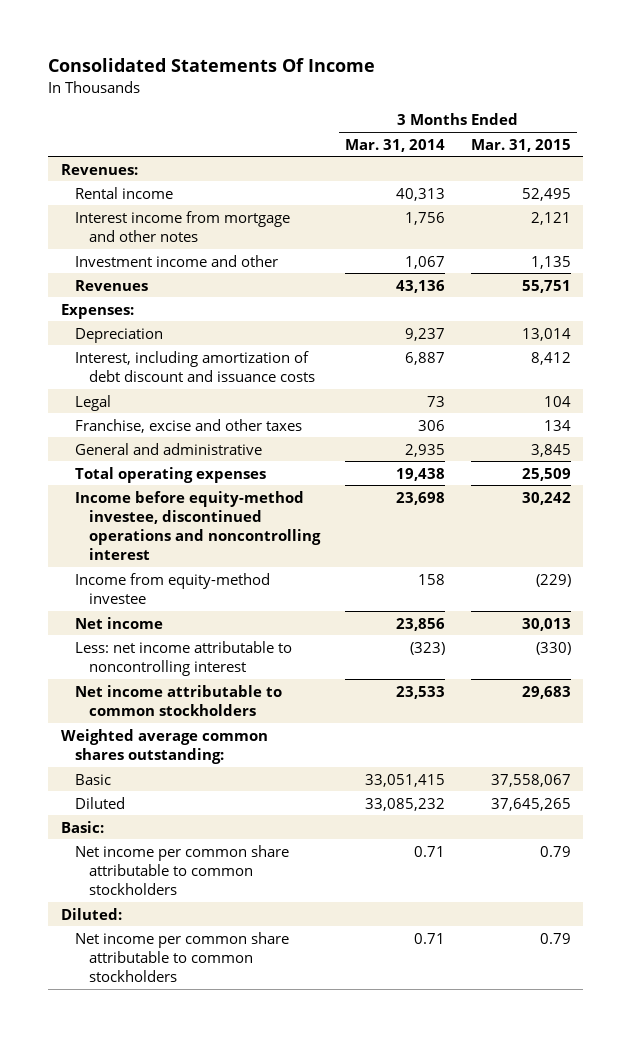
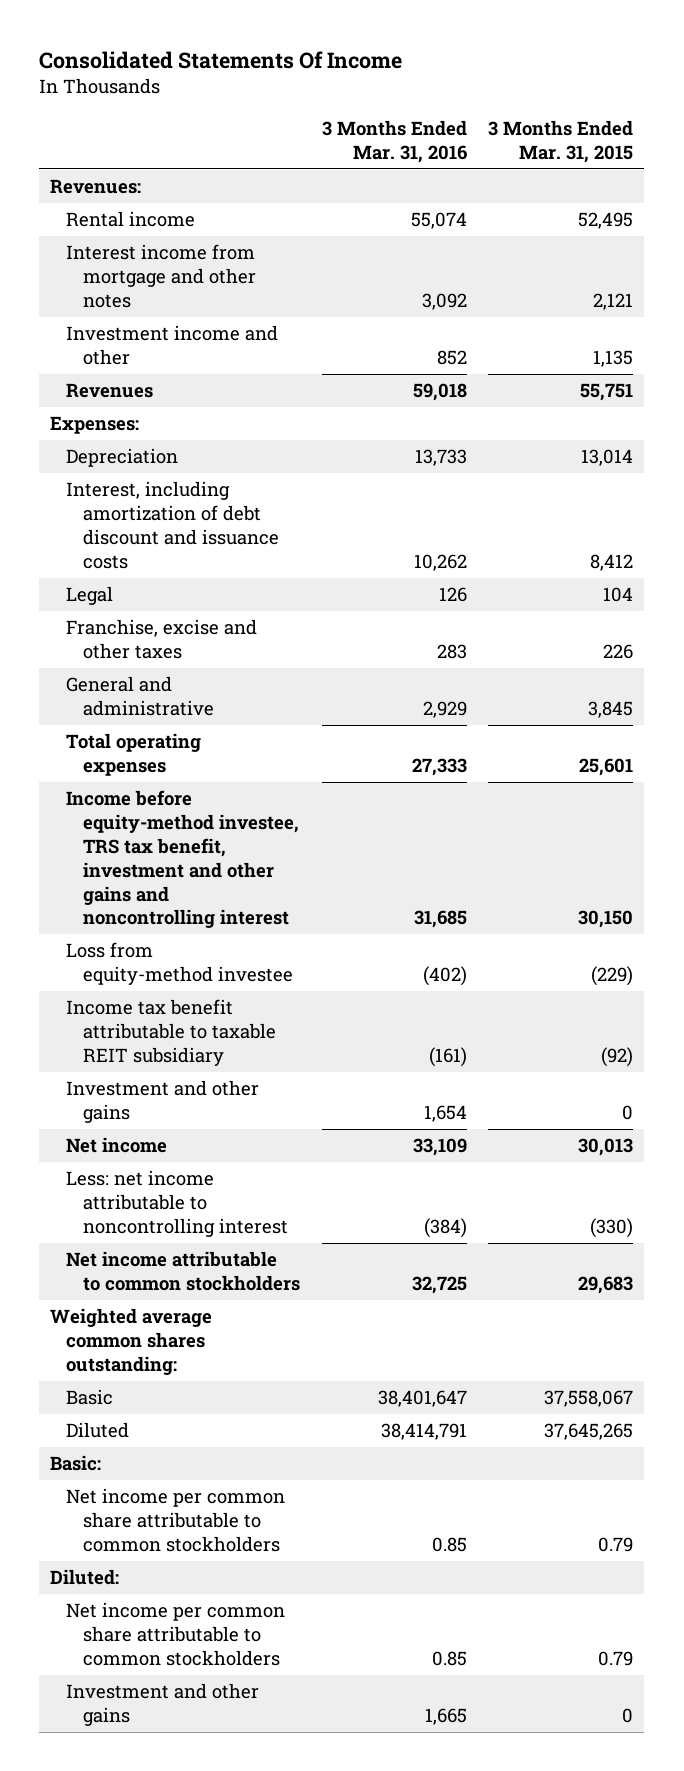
[345,138,446,152] Mar. 31, 2014 -> none
none -> [321,120,467,164] 3 Months Ended Mar. 31, 2016
[543,419,571,431] 134 -> [603,644,634,660] 226
[521,467,571,481] 25,509 -> [579,758,634,777] 25,601
[75,490,322,561] Income before equity-method investee, discontinued operations and noncontrolling interest -> [66,790,299,929] Income before equity-method investee, TRS tax benefit, investment and other gains and noncontrolling interest
[521,491,571,505] 30,242 -> [578,910,634,929] 30,150
[75,572,271,604] Income from equity-method investee -> [66,942,293,986] Loss from equity-method investee
none -> [66,999,276,1066] Income tax benefit attributable to taxable REIT subsidiary
none -> [66,1080,260,1124] Investment and other gains
none -> [66,1683,260,1727] Investment and other gains

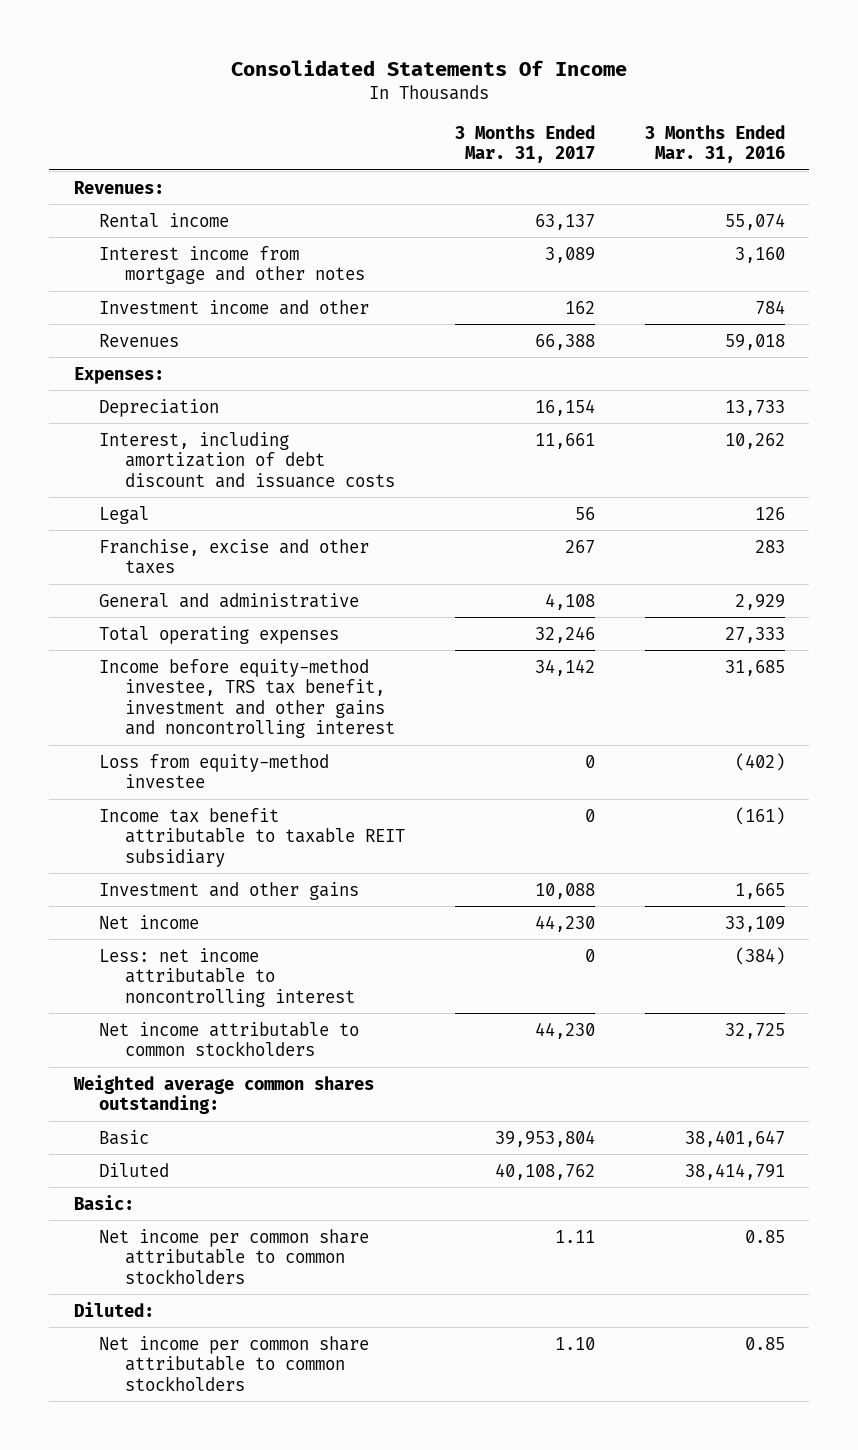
[488,120,634,164] 3 Months Ended Mar. 31, 2015 -> none
none -> [454,124,595,164] 3 Months Ended Mar. 31, 2017
[421,292,467,310] 3,092 -> [734,246,785,263] 3,160
[436,350,467,366] 852 -> [754,299,785,314] 784
[66,1080,260,1124] Investment and other gains -> none
[66,1683,260,1727] Investment and other gains -> [99,881,360,900] Investment and other gains

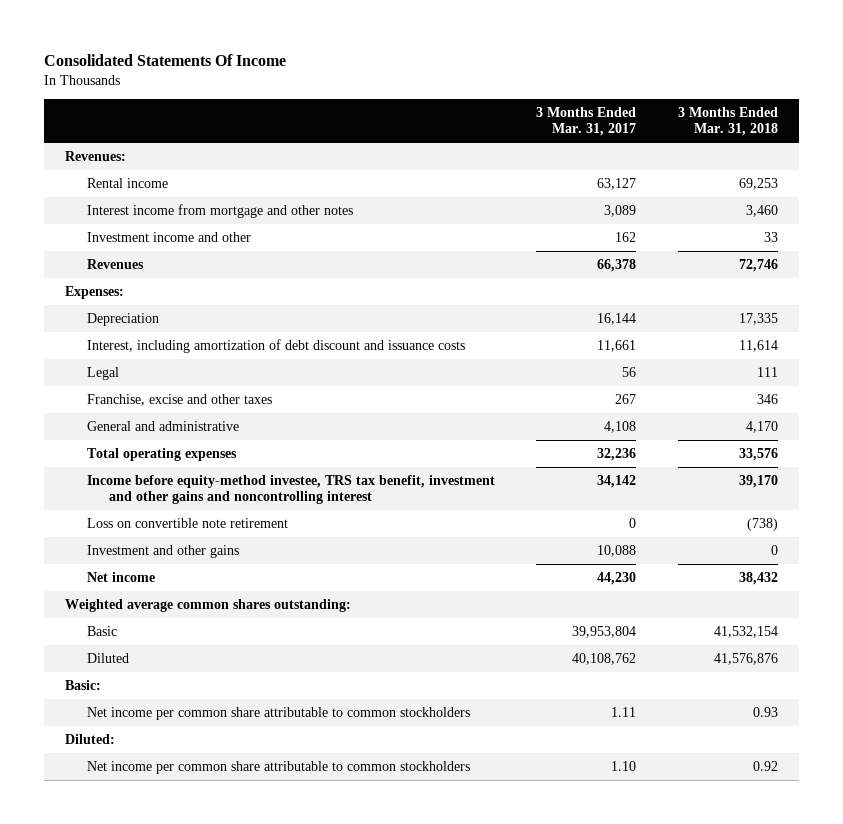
[644,124,785,164] 3 Months Ended Mar. 31, 2016 -> none
none -> [678,106,779,137] 3 Months Ended Mar. 31, 2018
[534,213,595,230] 63,137 -> [597,178,637,191] 63,127
[534,333,595,350] 66,388 -> [597,259,637,273] 66,378
[534,398,595,416] 16,154 -> [597,313,637,326] 16,144
[534,625,595,643] 32,246 -> [597,448,637,462] 32,236
[99,753,330,789] Loss from equity-method investee -> none
[99,807,406,867] Income tax benefit attributable to taxable REIT subsidiary -> none
none -> [86,518,288,529] Loss on convertible note retirement
[99,947,356,1007] Less: net income attributable to noncontrolling interest -> none
[99,1021,360,1057] Net income attributable to common stockholders -> none

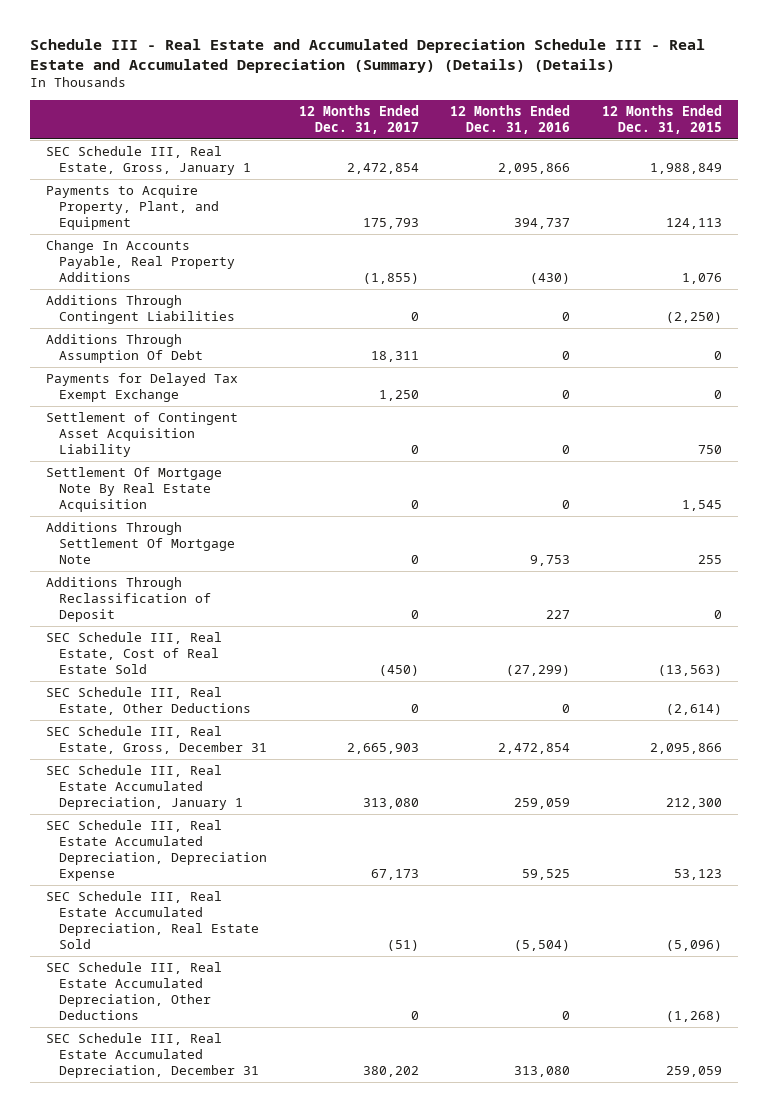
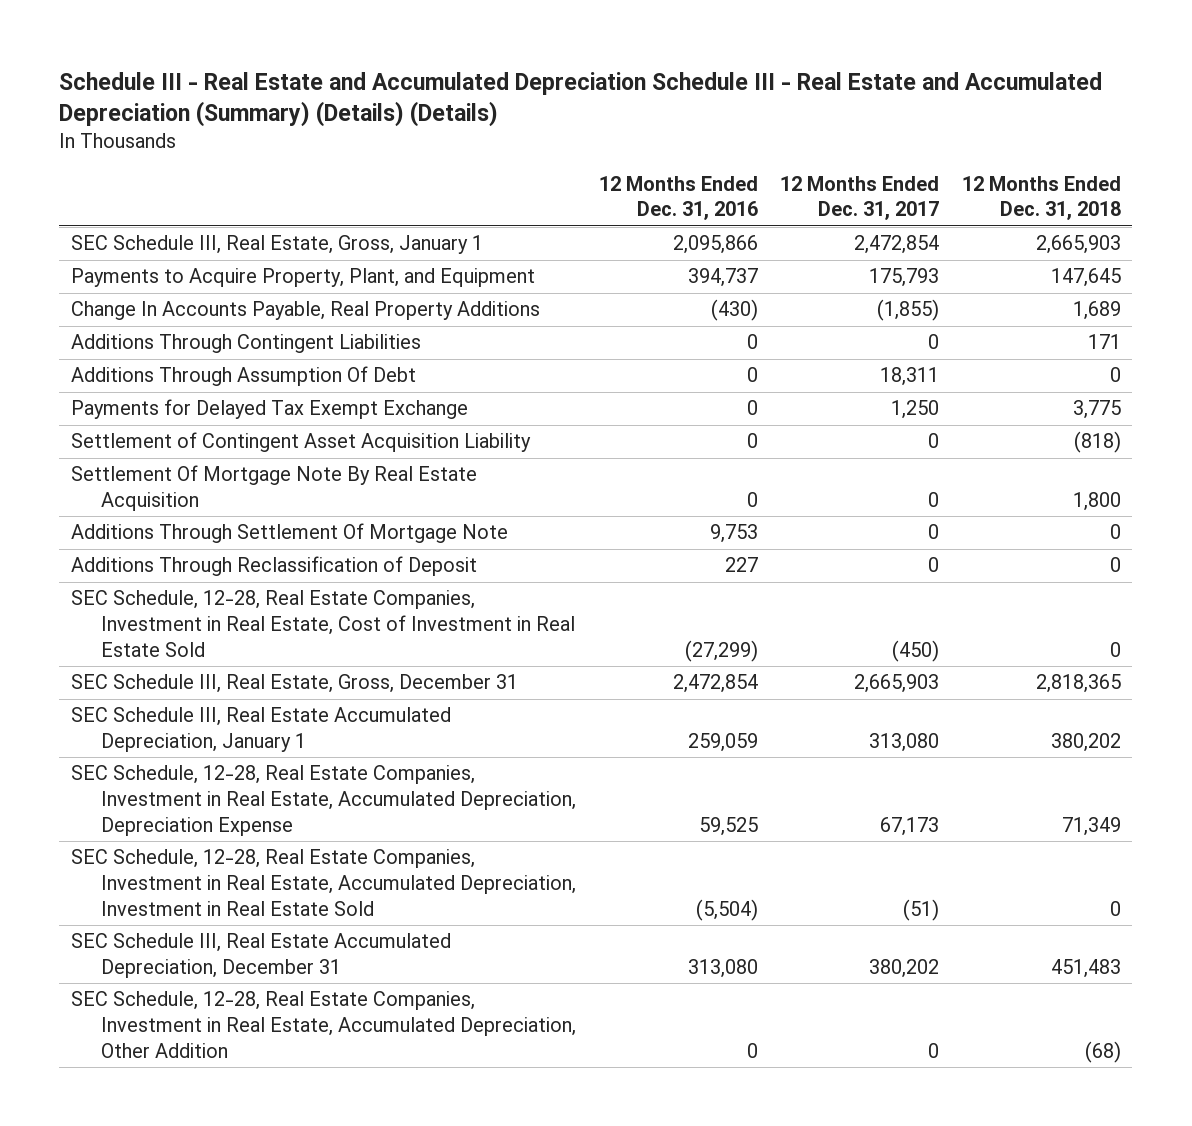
[602,104,723,134] 12 Months Ended Dec. 31, 2015 -> none
none -> [961,175,1121,221] 12 Months Ended Dec. 31, 2018
[45,687,252,716] SEC Schedule III, Real Estate, Other Deductions -> none
[45,632,222,674] SEC Schedule III, Real Estate, Cost of Real Estate Sold -> [70,590,575,657] SEC Schedule, 12-28, Real Estate Companies, Investment in Real Estate, Cost of Investment in Real Estate Sold
[45,962,222,1020] SEC Schedule III, Real Estate Accumulated Depreciation, Other Deductions -> none
[45,820,268,881] SEC Schedule III, Real Estate Accumulated Depreciation, Depreciation Expense -> [70,765,576,836] SEC Schedule, 12-28, Real Estate Companies, Investment in Real Estate, Accumulated Depreciation, Depreciation Expense
[45,891,260,949] SEC Schedule III, Real Estate Accumulated Depreciation, Real Estate Sold -> [70,849,576,916] SEC Schedule, 12-28, Real Estate Companies, Investment in Real Estate, Accumulated Depreciation, Investment in Real Estate Sold
none -> [70,991,576,1058] SEC Schedule, 12-28, Real Estate Companies, Investment in Real Estate, Accumulated Depreciation, Other Addition

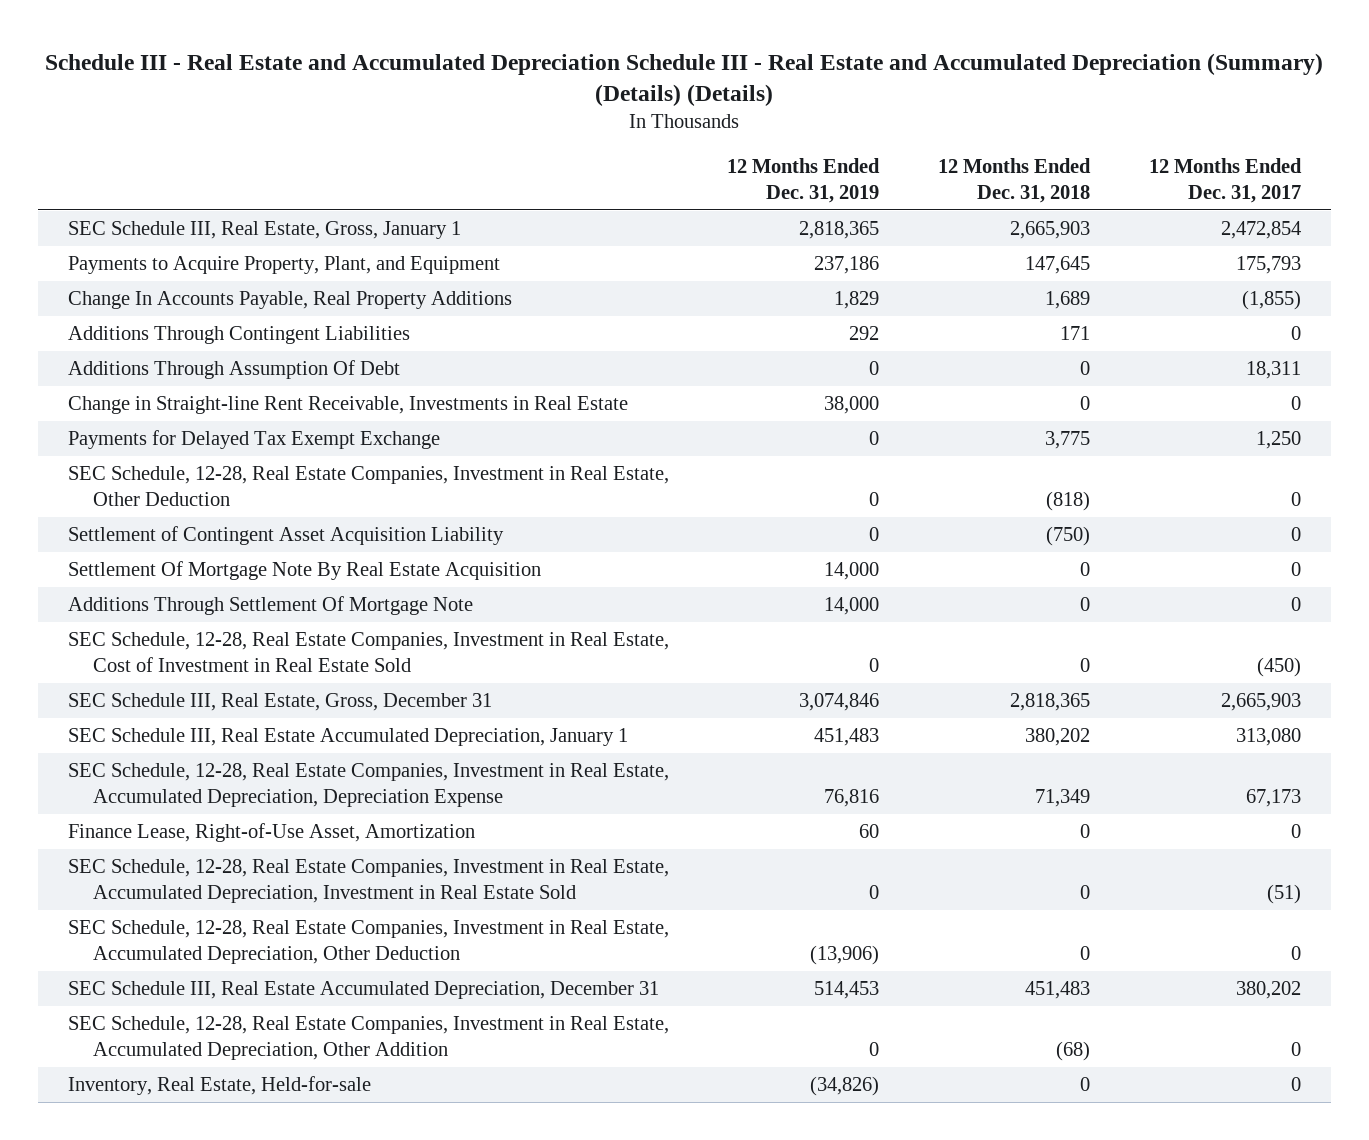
[598,175,758,221] 12 Months Ended Dec. 31, 2016 -> none
none -> [727,157,881,204] 12 Months Ended Dec. 31, 2019
none -> [67,396,628,415] Change in Straight-line Rent Receivable, Investments in Real Estate
none -> [67,466,669,507] SEC Schedule, 12-28, Real Estate Companies, Investment in Real Estate, Other Deduction
[1073,431,1121,454] (818) -> [1046,526,1091,547] (750)
[1072,491,1121,511] 1,800 -> [1080,562,1091,577] 0
[70,556,477,577] Additions Through Reclassification of Deposit -> none
none -> [67,823,475,843] Finance Lease, Right-of-Use Asset, Amortization
none -> [67,920,669,965] SEC Schedule, 12-28, Real Estate Companies, Investment in Real Estate, Accumulated Depreciation, Other Deduction
none -> [67,1076,371,1096] Inventory, Real Estate, Held-for-sale

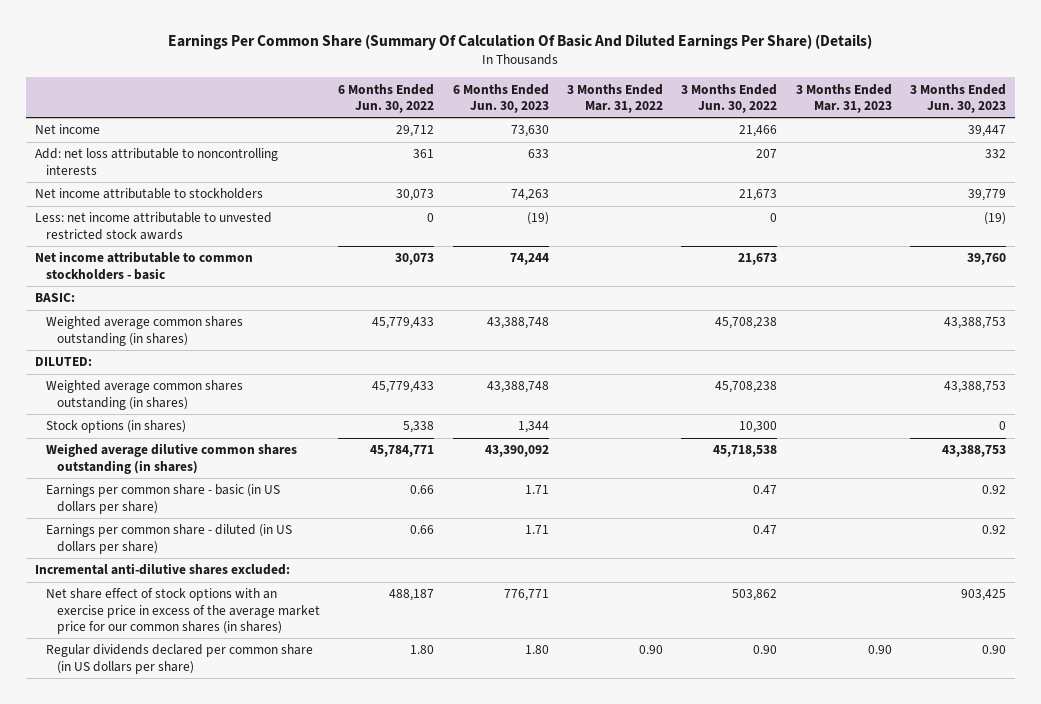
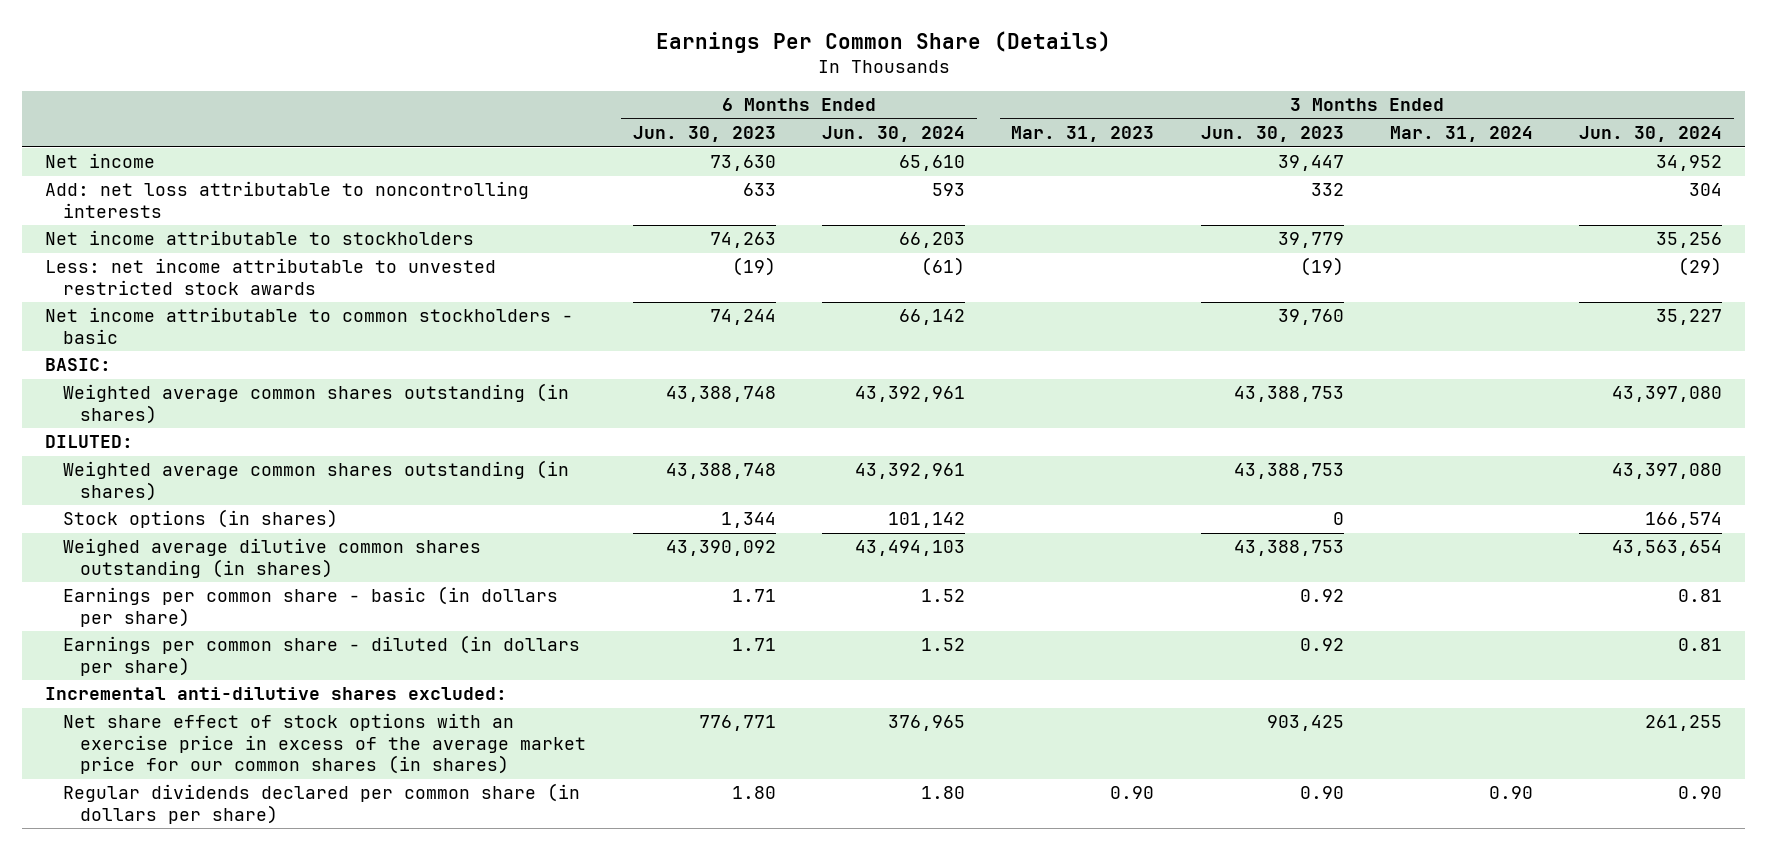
[168,34,873,51] Earnings Per Common Share (Summary Of Calculation Of Basic And Diluted Earnings Per Share) (Details) -> [655,31,1111,54] Earnings Per Common Share (Details)
[338,83,435,114] 6 Months Ended Jun. 30, 2022 -> none
[566,83,663,114] 3 Months Ended Mar. 31, 2022 -> none
[681,83,778,114] 3 Months Ended Jun. 30, 2022 -> none
none -> [821,126,965,143] Jun. 30, 2024
none -> [1389,126,1533,143] Mar. 31, 2024
none -> [1579,126,1723,143] Jun. 30, 2024
[45,484,280,514] Earnings per common share - basic (in US dollars per share) -> [62,586,558,627] Earnings per common share - basic (in dollars per share)
[45,524,292,554] Earnings per common share - diluted (in US dollars per share) -> [62,635,580,676] Earnings per common share - diluted (in dollars per share)
[45,644,313,674] Regular dividends declared per common share (in US dollars per share) -> [62,783,580,824] Regular dividends declared per common share (in dollars per share)

